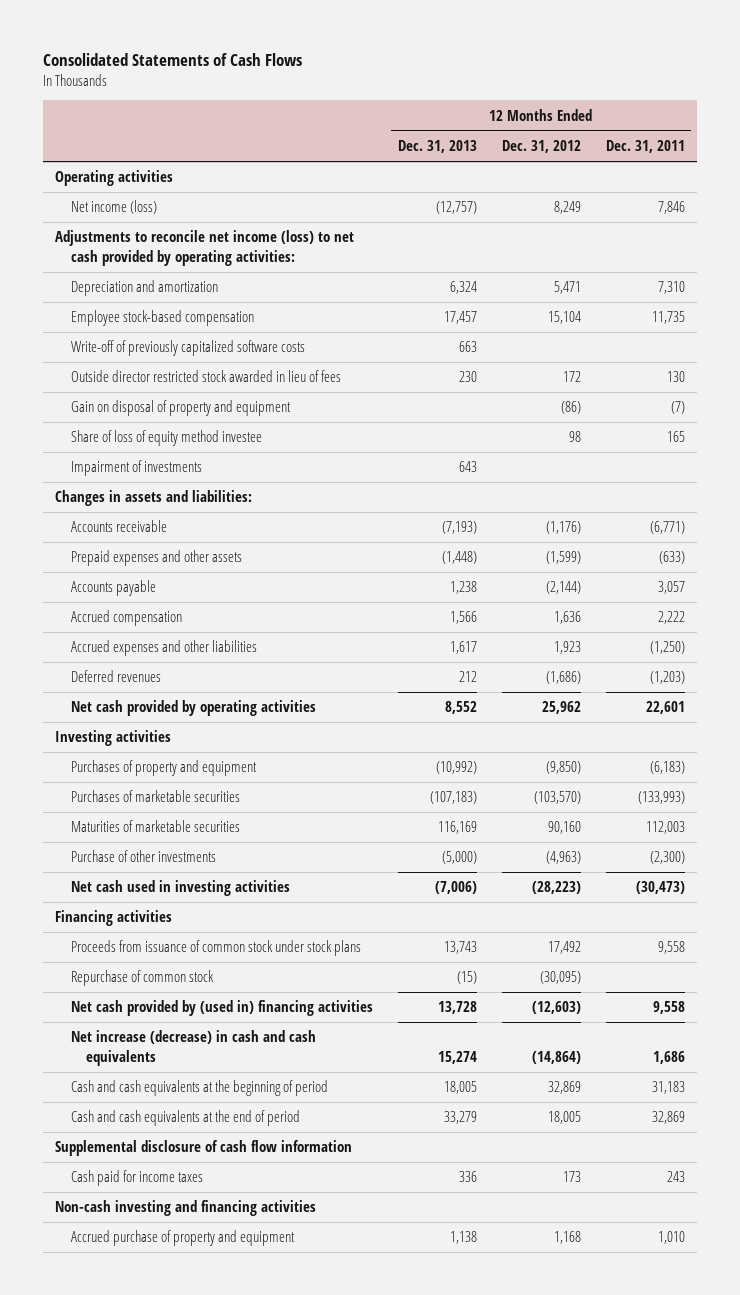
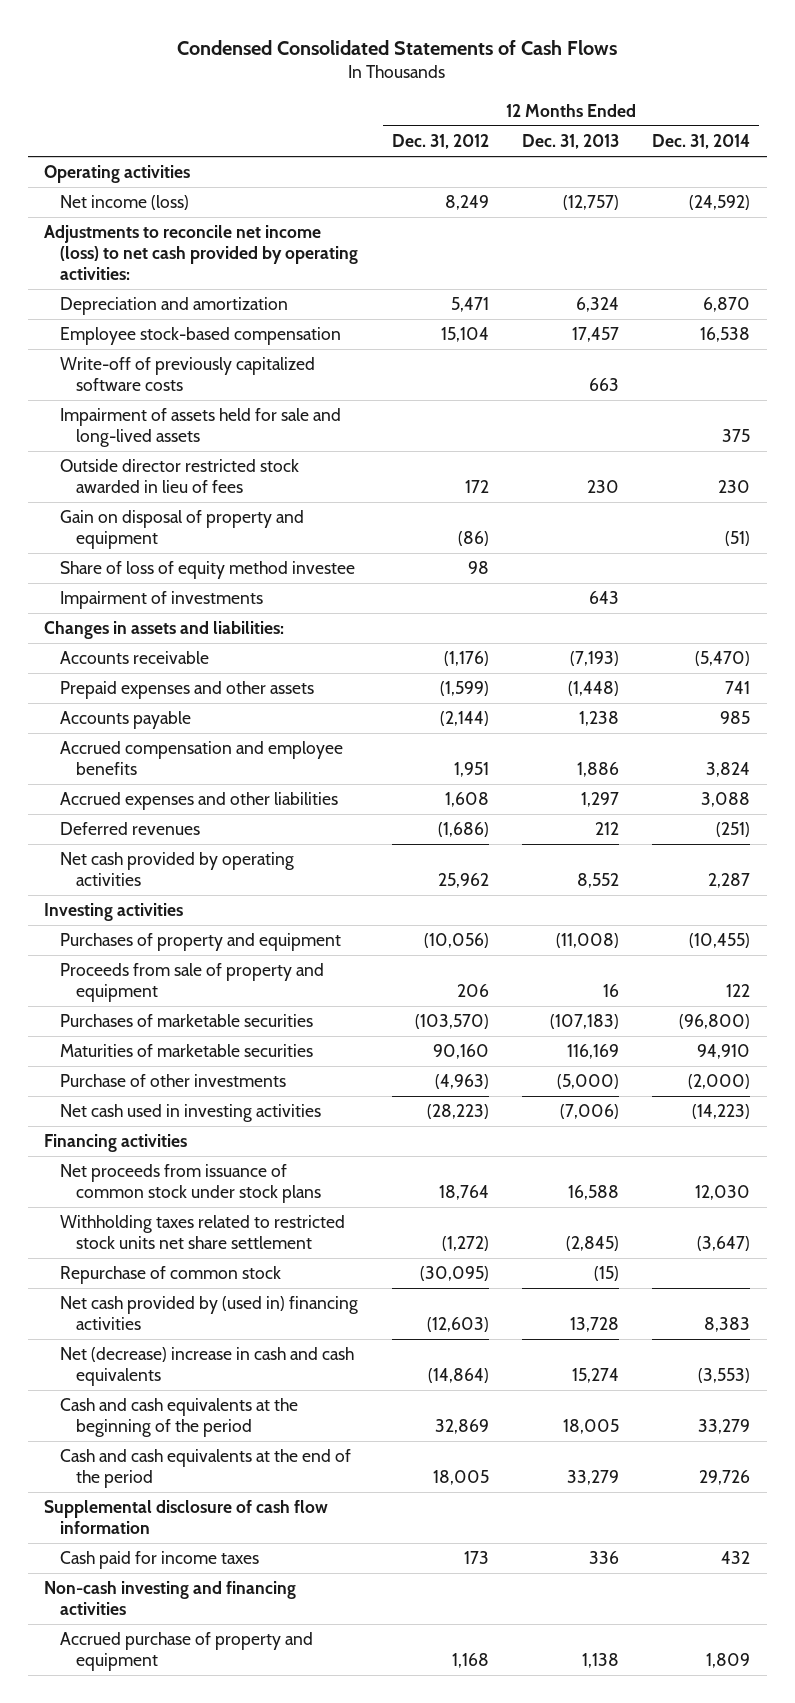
[42,52,302,66] Consolidated Statements of Cash Flows -> [177,39,618,55] Condensed Consolidated Statements of Cash Flows
[605,140,685,154] Dec. 31, 2011 -> none
none -> [652,134,751,150] Dec. 31, 2014
none -> [60,408,342,448] Impairment of assets held for sale and long-lived assets
[70,610,182,627] Accrued compensation -> [60,741,344,776] Accrued compensation and employee benefits
[449,611,477,625] 1,566 -> [576,762,619,778] 1,886
[553,611,581,625] 1,636 -> [453,762,489,778] 1,951
[449,641,477,655] 1,617 -> [580,792,619,808] 1,297
[553,641,581,655] 1,923 -> [444,792,489,808] 1,608
[435,761,477,775] (10,992) -> [555,933,619,949] (11,008)
[545,761,581,775] (9,850) -> [423,933,489,949] (10,056)
none -> [60,963,325,1003] Proceeds from sale of property and equipment
[70,940,361,957] Proceeds from issuance of common stock under stock plans -> [60,1164,322,1204] Net proceeds from issuance of common stock under stock plans
[443,941,477,955] 13,743 -> [567,1185,619,1201] 16,588
[547,941,581,955] 17,492 -> [438,1185,489,1201] 18,764
none -> [60,1215,346,1250] Withholding taxes related to restricted stock units net share settlement
[70,1030,316,1066] Net increase (decrease) in cash and cash equivalents -> [60,1347,355,1387] Net (decrease) increase in cash and cash equivalents
[70,1080,328,1097] Cash and cash equivalents at the beginning of period -> [60,1398,299,1438] Cash and cash equivalents at the beginning of the period
[70,1110,300,1127] Cash and cash equivalents at the end of period -> [60,1449,352,1489] Cash and cash equivalents at the end of the period

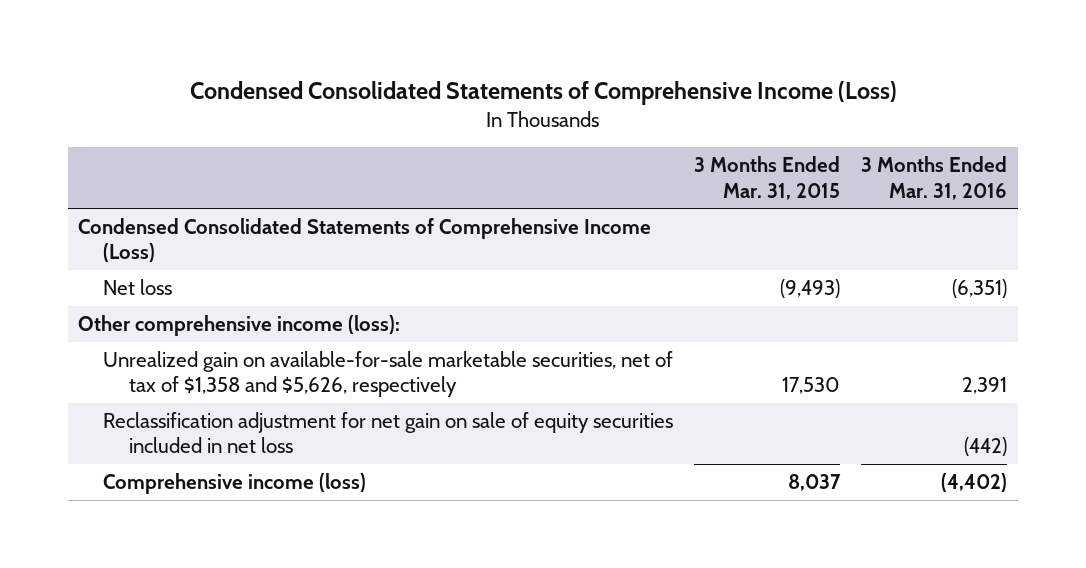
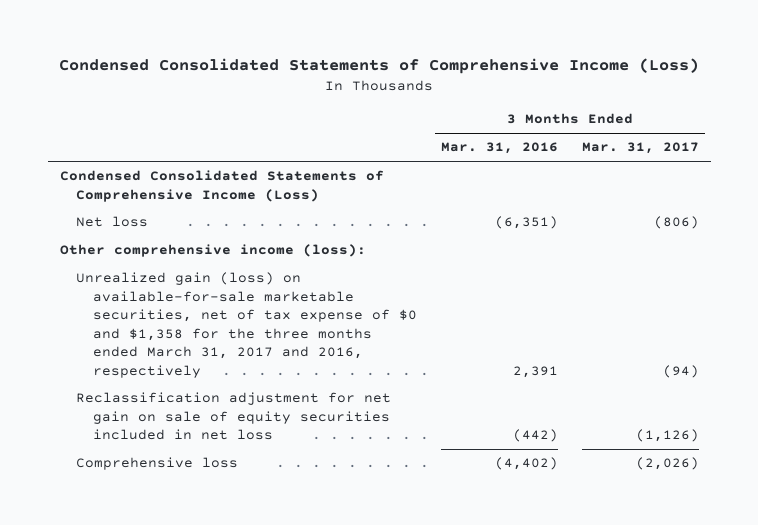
[694,156,841,200] 3 Months Ended Mar. 31, 2015 -> none
none -> [581,142,699,155] Mar. 31, 2017
[103,350,674,398] Unrealized gain on available-for-sale marketable securities, net of tax of $1,358 and $5,626, respectively -> [76,272,417,378] Unrealized gain (loss) on available-for-sale marketable securities, net of tax expense of $0 and $1,358 for the three months ended March 31, 2017 and 2016, respectively
[103,472,367,494] Comprehensive income (loss) -> [76,457,239,471] Comprehensive loss

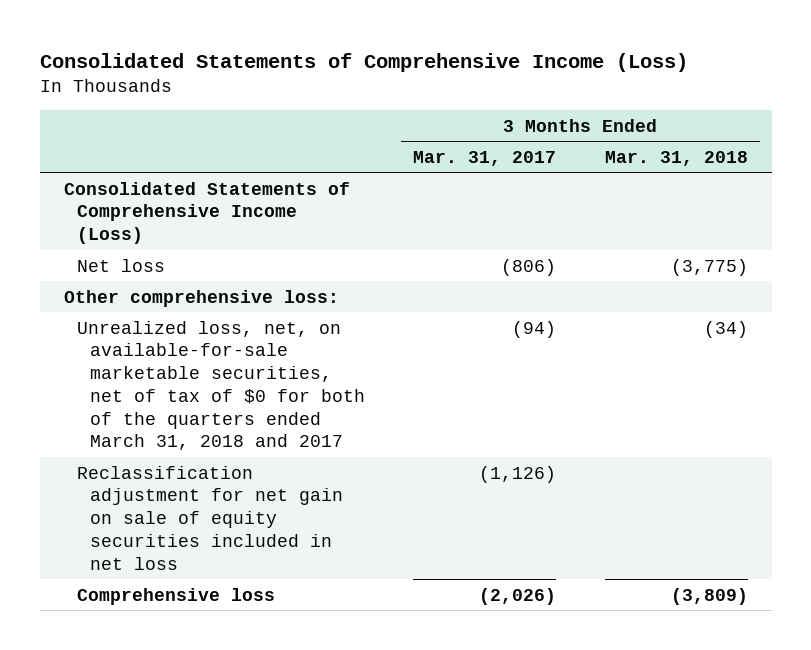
[59,58,700,75] Condensed Consolidated Statements of Comprehensive Income (Loss) -> [39,52,688,72] Consolidated Statements of Comprehensive Income (Loss)
[440,142,558,155] Mar. 31, 2016 -> none
none -> [604,150,748,166] Mar. 31, 2018
[59,170,384,202] Condensed Consolidated Statements of Comprehensive Income (Loss) -> [63,181,350,245] Consolidated Statements of Comprehensive Income (Loss)
[59,244,366,258] Other comprehensive income (loss): -> [63,289,339,307] Other comprehensive loss:
[76,272,417,378] Unrealized gain (loss) on available-for-sale marketable securities, net of tax expense of $0 and $1,358 for the three months ended March 31, 2017 and 2016, respectively -> [76,320,365,451] Unrealized loss, net, on available-for-sale marketable securities, net of tax of $0 for both of the quarters ended March 31, 2018 and 2017

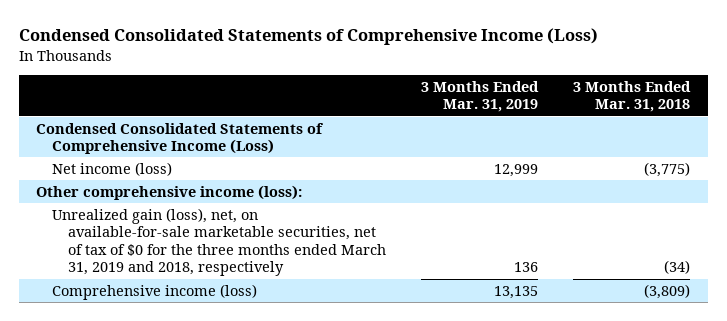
[39,52,688,72] Consolidated Statements of Comprehensive Income (Loss) -> [18,28,598,46] Condensed Consolidated Statements of Comprehensive Income (Loss)
[413,150,557,166] Mar. 31, 2017 -> none
none -> [421,80,540,113] 3 Months Ended Mar. 31, 2019
[76,465,343,570] Reclassification adjustment for net gain on sale of equity securities included in net loss -> none
[63,181,350,245] Consolidated Statements of Comprehensive Income (Loss) -> [36,122,324,155] Condensed Consolidated Statements of Comprehensive Income (Loss)
[76,258,165,272] Net loss -> [52,161,173,176] Net income (loss)
[63,289,339,307] Other comprehensive loss: -> [36,184,303,200] Other comprehensive income (loss):
[76,320,365,451] Unrealized loss, net, on available-for-sale marketable securities, net of tax of $0 for both of the quarters ended March 31, 2018 and 2017 -> [52,207,387,277] Unrealized gain (loss), net, on available-for-sale marketable securities, net of tax of $0 for the three months ended March 31, 2019 and 2018, respectively
[76,587,275,605] Comprehensive loss -> [52,283,258,300] Comprehensive income (loss)

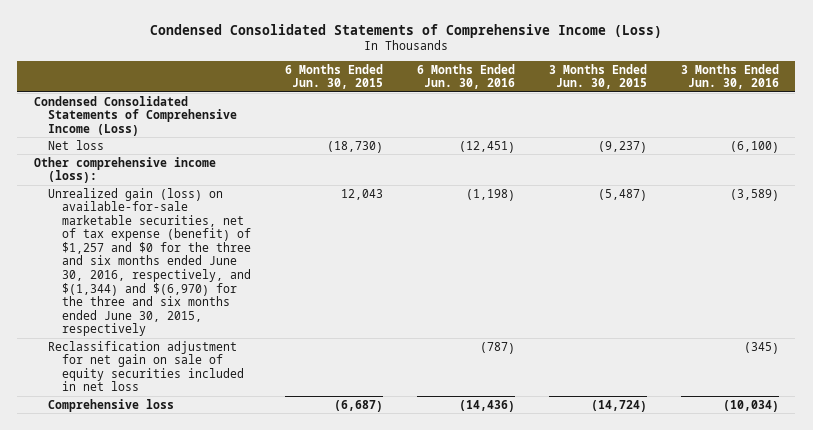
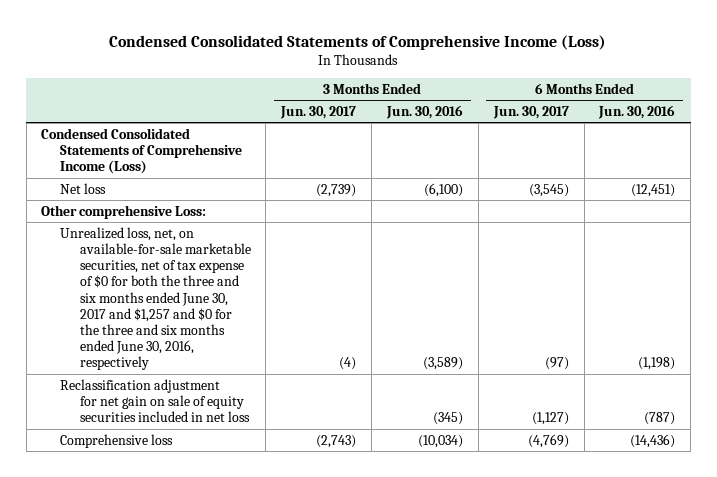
[284,63,383,90] 6 Months Ended Jun. 30, 2015 -> none
[548,63,647,90] 3 Months Ended Jun. 30, 2015 -> none
none -> [280,105,357,119] Jun. 30, 2017
none -> [492,105,569,119] Jun. 30, 2017
[34,156,217,184] Other comprehensive income (loss): -> [41,204,207,219] Other comprehensive Loss:
[48,187,252,337] Unrealized gain (loss) on available-for-sale marketable securities, net of tax expense (benefit) of $1,257 and $0 for the three and six months ended June 30, 2016, respectively, and $(1,344) and $(6,970) for the three and six months ended June 30, 2015, respectively -> [60,226,251,371] Unrealized loss, net, on available-for-sale marketable securities, net of tax expense of $0 for both the three and six months ended June 30, 2017 and $1,257 and $0 for the three and six months ended June 30, 2016, respectively

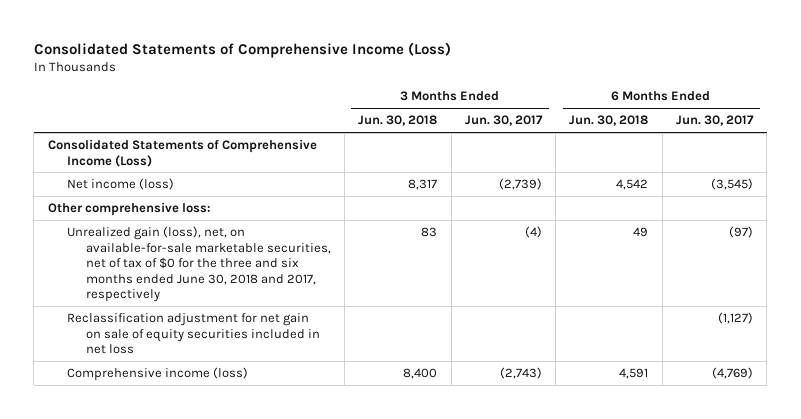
[109,34,607,50] Condensed Consolidated Statements of Comprehensive Income (Loss) -> [33,41,451,58] Consolidated Statements of Comprehensive Income (Loss)
[385,104,463,119] Jun. 30, 2016 -> none
[598,104,676,119] Jun. 30, 2016 -> none
none -> [358,115,438,127] Jun. 30, 2018
none -> [569,115,649,127] Jun. 30, 2018
[41,127,243,175] Condensed Consolidated Statements of Comprehensive Income (Loss) -> [47,139,317,167] Consolidated Statements of Comprehensive Income (Loss)
[60,182,107,194] Net loss -> [66,178,174,191] Net income (loss)
[41,204,207,219] Other comprehensive Loss: -> [47,202,211,217] Other comprehensive loss:
[60,226,251,371] Unrealized loss, net, on available-for-sale marketable securities, net of tax expense of $0 for both the three and six months ended June 30, 2017 and $1,257 and $0 for the three and six months ended June 30, 2016, respectively -> [66,226,331,303] Unrealized gain (loss), net, on available-for-sale marketable securities, net of tax of $0 for the three and six months ended June 30, 2018 and 2017, respectively
[60,433,174,448] Comprehensive loss -> [66,367,248,382] Comprehensive income (loss)

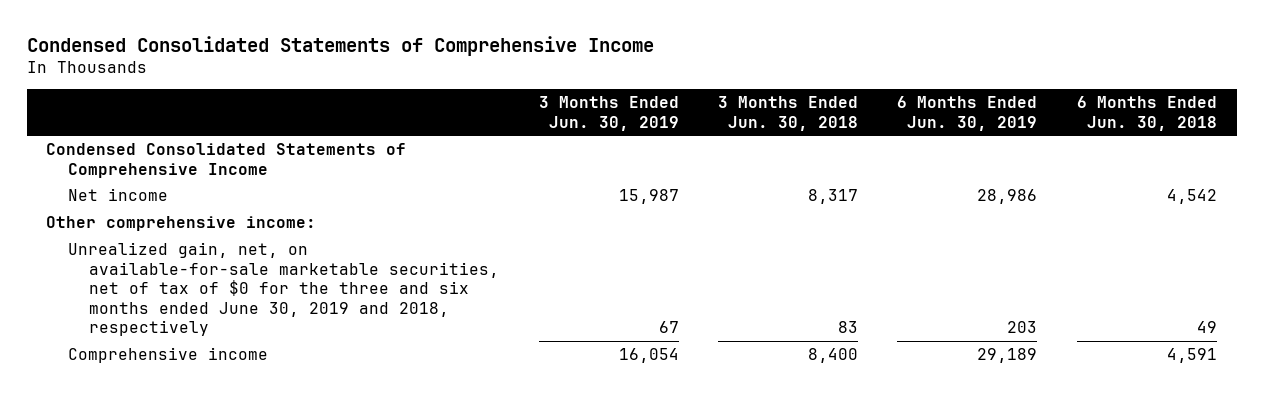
[33,41,451,58] Consolidated Statements of Comprehensive Income (Loss) -> [26,35,654,56] Condensed Consolidated Statements of Comprehensive Income
[464,115,543,127] Jun. 30, 2017 -> none
[675,115,754,127] Jun. 30, 2017 -> none
none -> [538,96,679,131] 3 Months Ended Jun. 30, 2019
none -> [897,96,1038,131] 6 Months Ended Jun. 30, 2019
[66,313,320,355] Reclassification adjustment for net gain on sale of equity securities included in net loss -> none
[47,139,317,167] Consolidated Statements of Comprehensive Income (Loss) -> [46,143,407,178] Condensed Consolidated Statements of Comprehensive Income
[66,178,174,191] Net income (loss) -> [67,188,168,202] Net income
[47,202,211,217] Other comprehensive loss: -> [46,216,317,232] Other comprehensive income:
[66,226,331,303] Unrealized gain (loss), net, on available-for-sale marketable securities, net of tax of $0 for the three and six months ended June 30, 2018 and 2017, respectively -> [67,242,500,337] Unrealized gain, net, on available-for-sale marketable securities, net of tax of $0 for the three and six months ended June 30, 2019 and 2018, respectively
[66,367,248,382] Comprehensive income (loss) -> [67,347,268,364] Comprehensive income

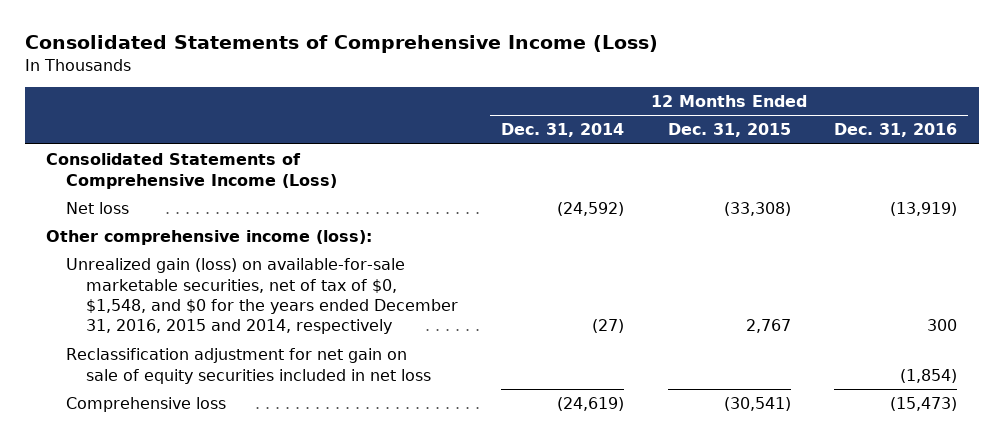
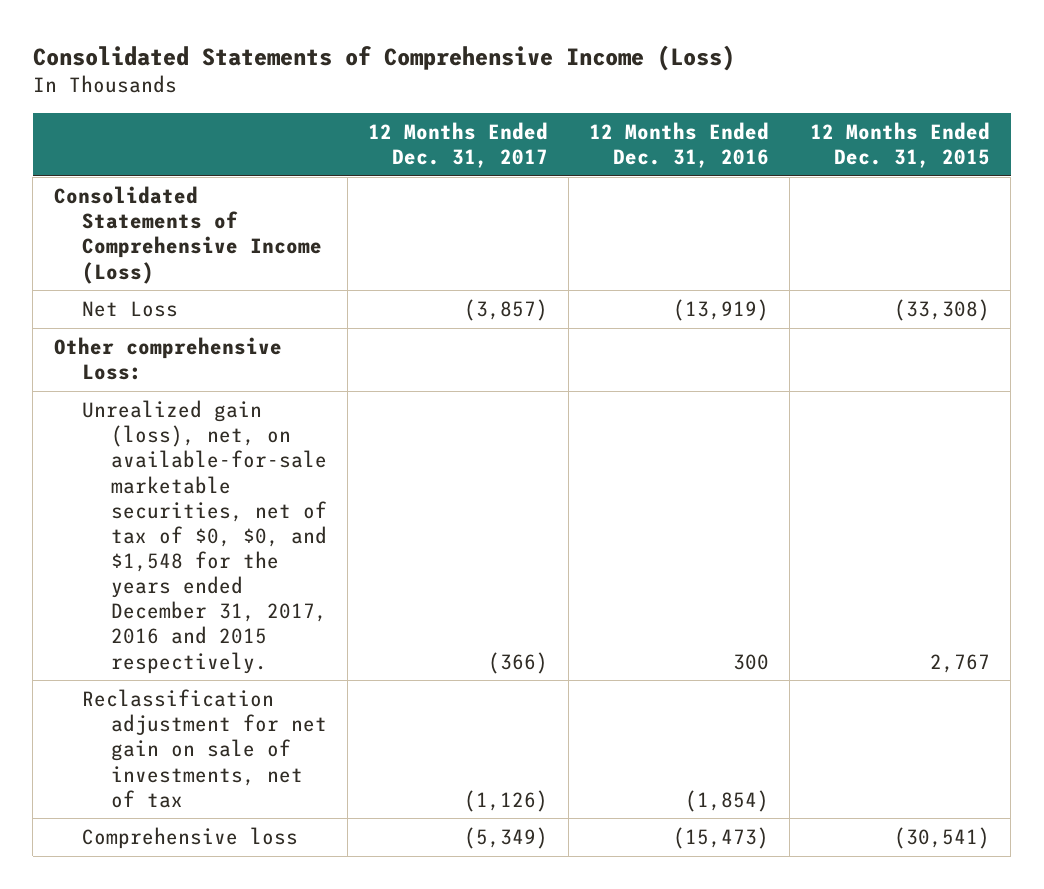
[501,123,625,138] Dec. 31, 2014 -> none
none -> [367,121,548,168] 12 Months Ended Dec. 31, 2017
[66,202,130,215] Net loss -> [82,301,179,318] Net Loss
[46,230,373,246] Other comprehensive income (loss): -> [53,337,282,381] Other comprehensive Loss:
[66,258,458,335] Unrealized gain (loss) on available-for-sale marketable securities, net of tax of $0, $1,548, and $0 for the years ended December 31, 2016, 2015 and 2014, respectively -> [82,400,327,674] Unrealized gain (loss), net, on available-for-sale marketable securities, net of tax of $0, $0, and $1,548 for the years ended December 31, 2017, 2016 and 2015 respectively.
[66,348,431,384] Reclassification adjustment for net gain on sale of equity securities included in net loss -> [82,689,327,808] Reclassification adjustment for net gain on sale of investments, net of tax

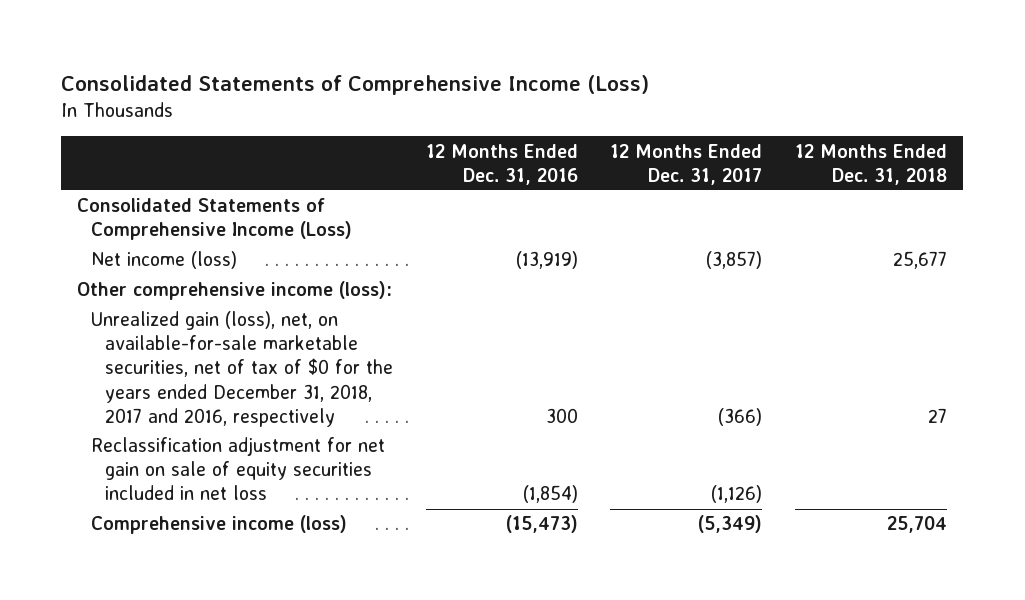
[810,121,991,168] 12 Months Ended Dec. 31, 2015 -> none
none -> [795,143,948,185] 12 Months Ended Dec. 31, 2018
[82,301,179,318] Net Loss -> [91,251,238,270] Net income (loss)
[53,337,282,381] Other comprehensive Loss: -> [77,281,393,301] Other comprehensive income (loss):
[82,400,327,674] Unrealized gain (loss), net, on available-for-sale marketable securities, net of tax of $0, $0, and $1,548 for the years ended December 31, 2017, 2016 and 2015 respectively. -> [91,311,393,427] Unrealized gain (loss), net, on available-for-sale marketable securities, net of tax of $0 for the years ended December 31, 2018, 2017 and 2016, respectively
[82,689,327,808] Reclassification adjustment for net gain on sale of investments, net of tax -> [91,437,386,501] Reclassification adjustment for net gain on sale of equity securities included in net loss
[82,827,299,850] Comprehensive loss -> [91,515,348,535] Comprehensive income (loss)

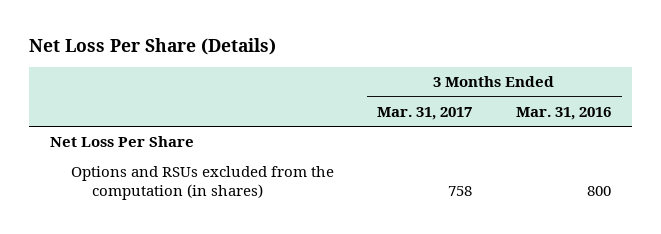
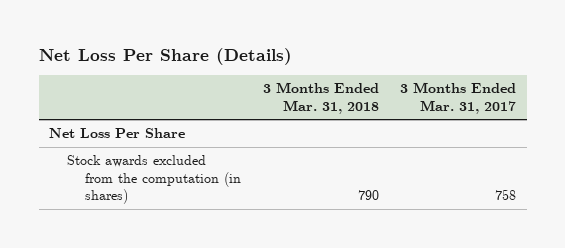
[515,106,611,120] Mar. 31, 2016 -> none
none -> [262,82,379,114] 3 Months Ended Mar. 31, 2018
[71,166,335,200] Options and RSUs excluded from the computation (in shares) -> [67,155,242,205] Stock awards excluded from the computation (in shares)

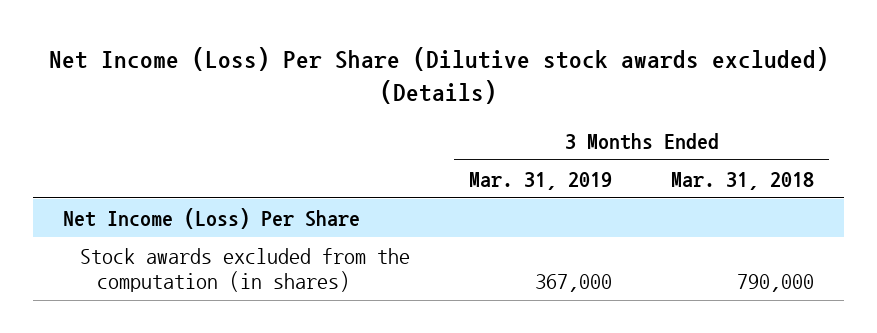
[38,47,292,65] Net Loss Per Share (Details) -> [48,46,829,105] Net Income (Loss) Per Share (Dilutive stock awards excluded) (Details)
[400,82,517,114] 3 Months Ended Mar. 31, 2017 -> none
none -> [469,171,613,190] Mar. 31, 2019
[49,128,186,139] Net Loss Per Share -> [62,207,360,229] Net Income (Loss) Per Share
[357,190,379,201] 790 -> [737,274,815,293] 790,000

